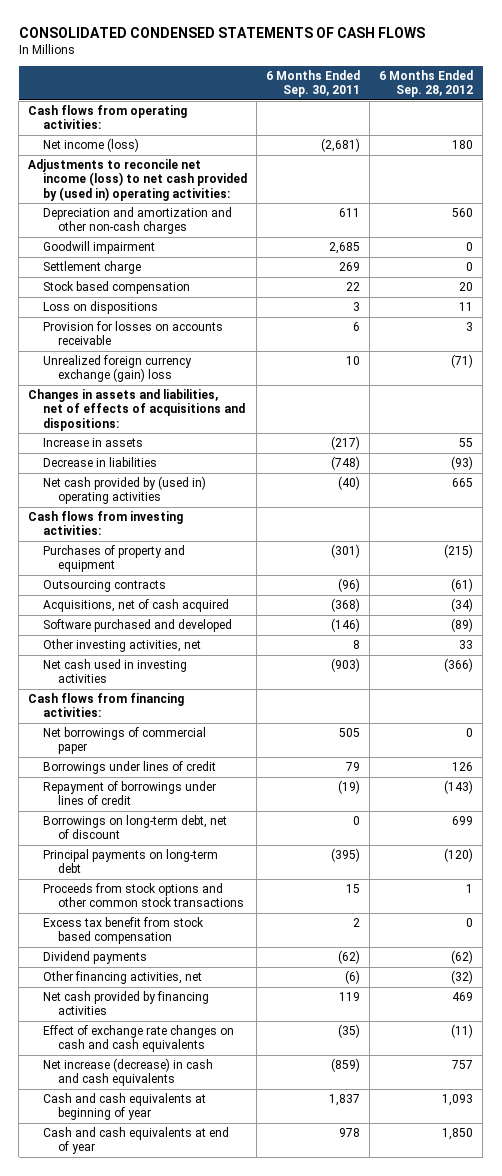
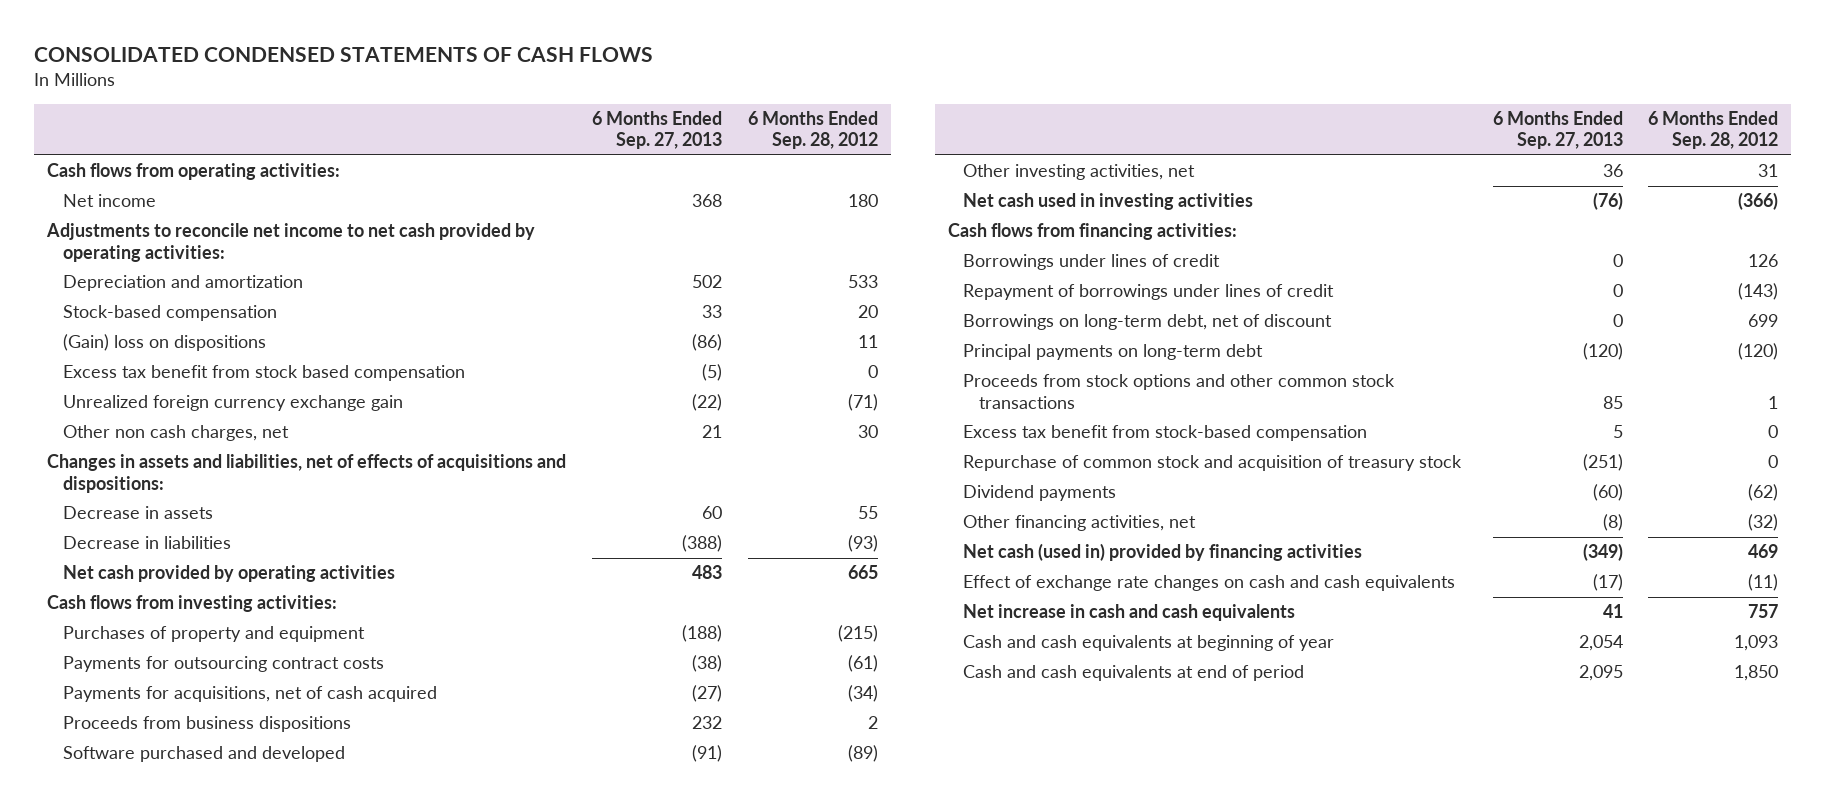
[266,70,361,98] 6 Months Ended Sep. 30, 2011 -> none
none -> [591,111,722,150] 6 Months Ended Sep. 27, 2013
[43,241,156,255] Goodwill impairment -> none
[43,261,142,275] Settlement charge -> none
[43,321,224,346] Provision for losses on accounts receivable -> none
[43,138,140,153] Net income (loss) -> [62,194,156,208] Net income
[28,159,248,201] Adjustments to reconcile net income (loss) to net cash provided by (used in) operating activities: -> [46,223,536,262] Adjustments to reconcile net income to net cash provided by operating activities:
[43,207,233,235] Depreciation and amortization and other non-cash charges -> [62,275,303,292] Depreciation and amortization
[452,208,474,218] 560 -> [847,275,878,289] 533
[43,281,191,295] Stock based compensation -> [62,305,277,322] Stock-based compensation
[43,301,159,315] Loss on dispositions -> [62,334,266,352] (Gain) loss on dispositions
[43,917,205,945] Excess tax benefit from stock based compensation -> [62,365,465,382] Excess tax benefit from stock based compensation
[43,355,193,383] Unrealized foreign currency exchange (gain) loss -> [62,395,403,412] Unrealized foreign currency exchange gain
none -> [62,425,289,442] Other non cash charges, net
[43,438,144,448] Increase in assets -> [62,506,213,520] Decrease in assets
[43,476,207,505] Net cash provided by (used in) operating activities -> [62,565,395,583] Net cash provided by operating activities
[43,580,167,593] Outsourcing contracts -> [62,656,384,673] Payments for outsourcing contract costs
[43,599,230,613] Acquisitions, net of cash acquired -> [62,686,437,703] Payments for acquisitions, net of cash acquired
none -> [62,716,351,733] Proceeds from business dispositions
[459,640,474,650] 33 -> [1758,164,1779,178] 31
[43,727,207,755] Net borrowings of commercial paper -> none
none -> [963,425,1368,442] Excess tax benefit from stock-based compensation
none -> [963,455,1463,472] Repurchase of common stock and acquisition of treasury stock
[43,991,210,1016] Net cash provided by financing activities -> [963,543,1363,562] Net cash (used in) provided by financing activities
[43,1058,214,1087] Net increase (decrease) in cash and cash equivalents -> [963,604,1296,622] Net increase in cash and cash equivalents
[43,1127,230,1155] Cash and cash equivalents at end of year -> [963,665,1305,682] Cash and cash equivalents at end of period

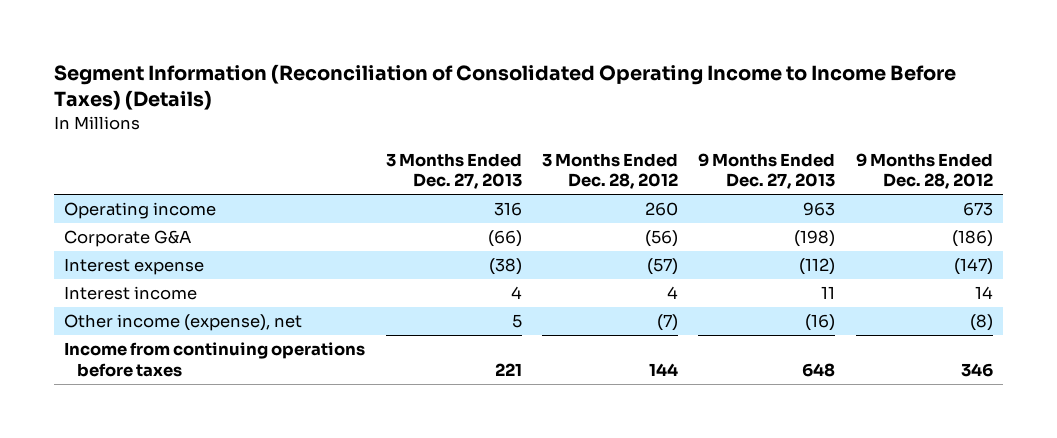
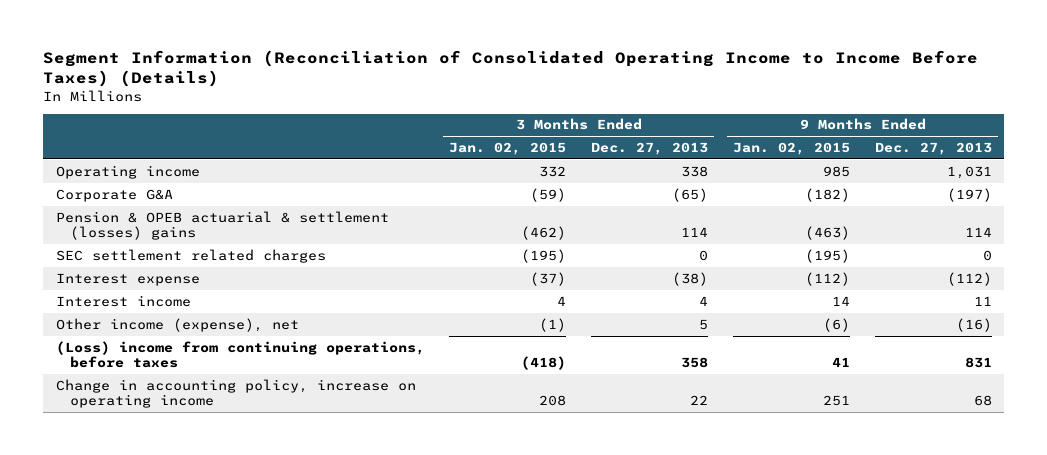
[542,152,679,190] 3 Months Ended Dec. 28, 2012 -> none
[855,152,993,190] 9 Months Ended Dec. 28, 2012 -> none
none -> [449,142,567,156] Jan. 02, 2015
none -> [733,142,851,156] Jan. 02, 2015
[493,202,522,217] 316 -> [681,165,709,177] 338
[803,202,836,217] 963 -> [946,165,992,179] 1,031
[487,230,522,248] (66) -> [672,187,709,202] (65)
[794,230,836,248] (198) -> [946,187,992,202] (197)
none -> [55,210,389,240] Pension & OPEB actuarial & settlement (losses) gains
none -> [55,248,326,263] SEC settlement related charges
[64,342,366,377] Income from continuing operations before taxes -> [55,340,425,368] (Loss) income from continuing operations, before taxes
[494,362,522,376] 221 -> [681,356,709,368] 358
[802,362,836,377] 648 -> [964,356,992,368] 831
none -> [55,378,416,408] Change in accounting policy, increase on operating income

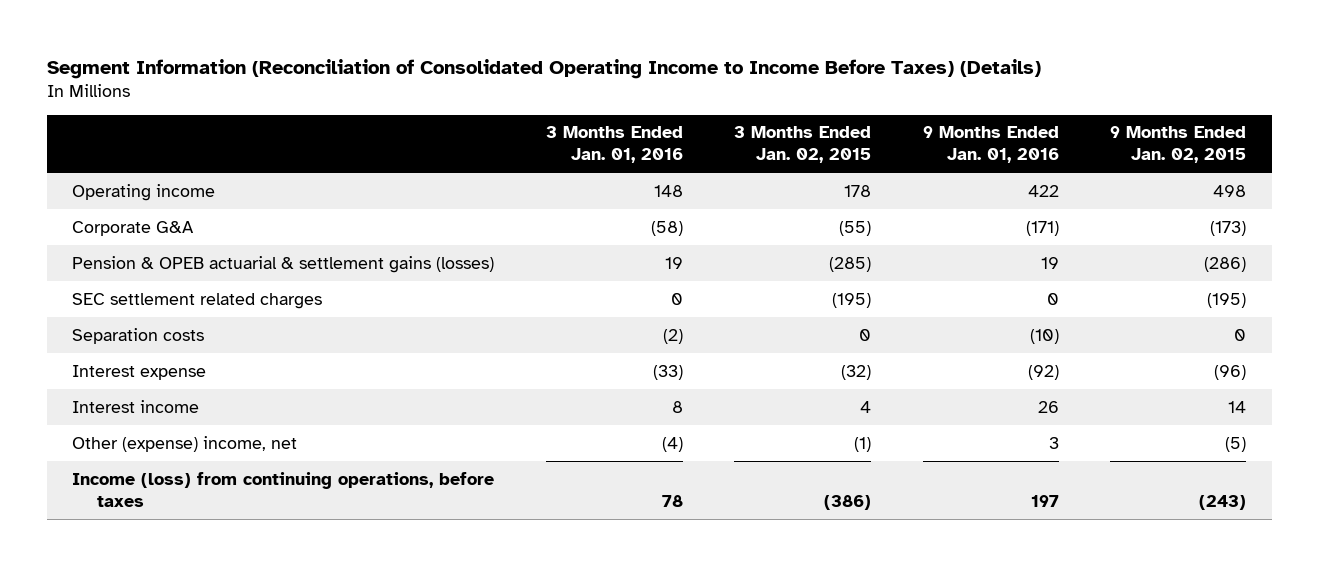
[591,142,709,156] Dec. 27, 2013 -> none
[874,142,992,156] Dec. 27, 2013 -> none
none -> [545,126,683,164] 3 Months Ended Jan. 01, 2016
none -> [922,126,1059,164] 9 Months Ended Jan. 01, 2016
[539,165,567,177] 332 -> [844,184,872,197] 178
[823,165,851,177] 985 -> [1212,184,1246,197] 498
[530,187,567,202] (59) -> [839,220,872,236] (55)
[805,187,851,202] (182) -> [1209,220,1246,236] (173)
[55,210,389,240] Pension & OPEB actuarial & settlement (losses) gains -> [72,255,495,273] Pension & OPEB actuarial & settlement gains (losses)
[521,225,567,240] (462) -> [829,256,872,272] (285)
[805,225,851,240] (463) -> [1203,256,1246,272] (286)
none -> [72,327,205,344] Separation costs
[530,271,567,286] (37) -> [841,364,872,380] (32)
[805,271,851,286] (112) -> [1213,364,1246,380] (96)
[55,378,416,408] Change in accounting policy, increase on operating income -> none
[55,317,299,332] Other income (expense), net -> [72,435,298,452] Other (expense) income, net
[823,317,851,332] (6) -> [1224,436,1246,452] (5)
[55,340,425,368] (Loss) income from continuing operations, before taxes -> [72,471,495,507] Income (loss) from continuing operations, before taxes
[521,355,567,370] (418) -> [824,494,872,510] (386)
[832,356,851,367] 41 -> [1198,494,1246,510] (243)

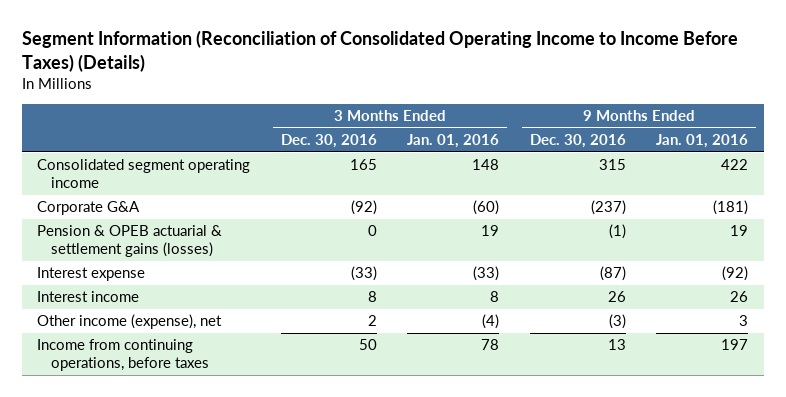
[734,126,872,164] 3 Months Ended Jan. 02, 2015 -> none
[1109,126,1246,164] 9 Months Ended Jan. 02, 2015 -> none
none -> [280,134,377,149] Dec. 30, 2016
none -> [529,134,626,149] Dec. 30, 2016
[72,183,216,201] Operating income -> [37,159,251,189] Consolidated segment operating income
[650,220,683,236] (58) -> [473,200,500,216] (60)
[1025,220,1059,236] (171) -> [713,200,749,216] (181)
[72,292,323,309] SEC settlement related charges -> none
[72,327,205,344] Separation costs -> none
[72,435,298,452] Other (expense) income, net -> [37,314,223,330] Other income (expense), net
[72,471,495,507] Income (loss) from continuing operations, before taxes -> [37,339,209,372] Income from continuing operations, before taxes

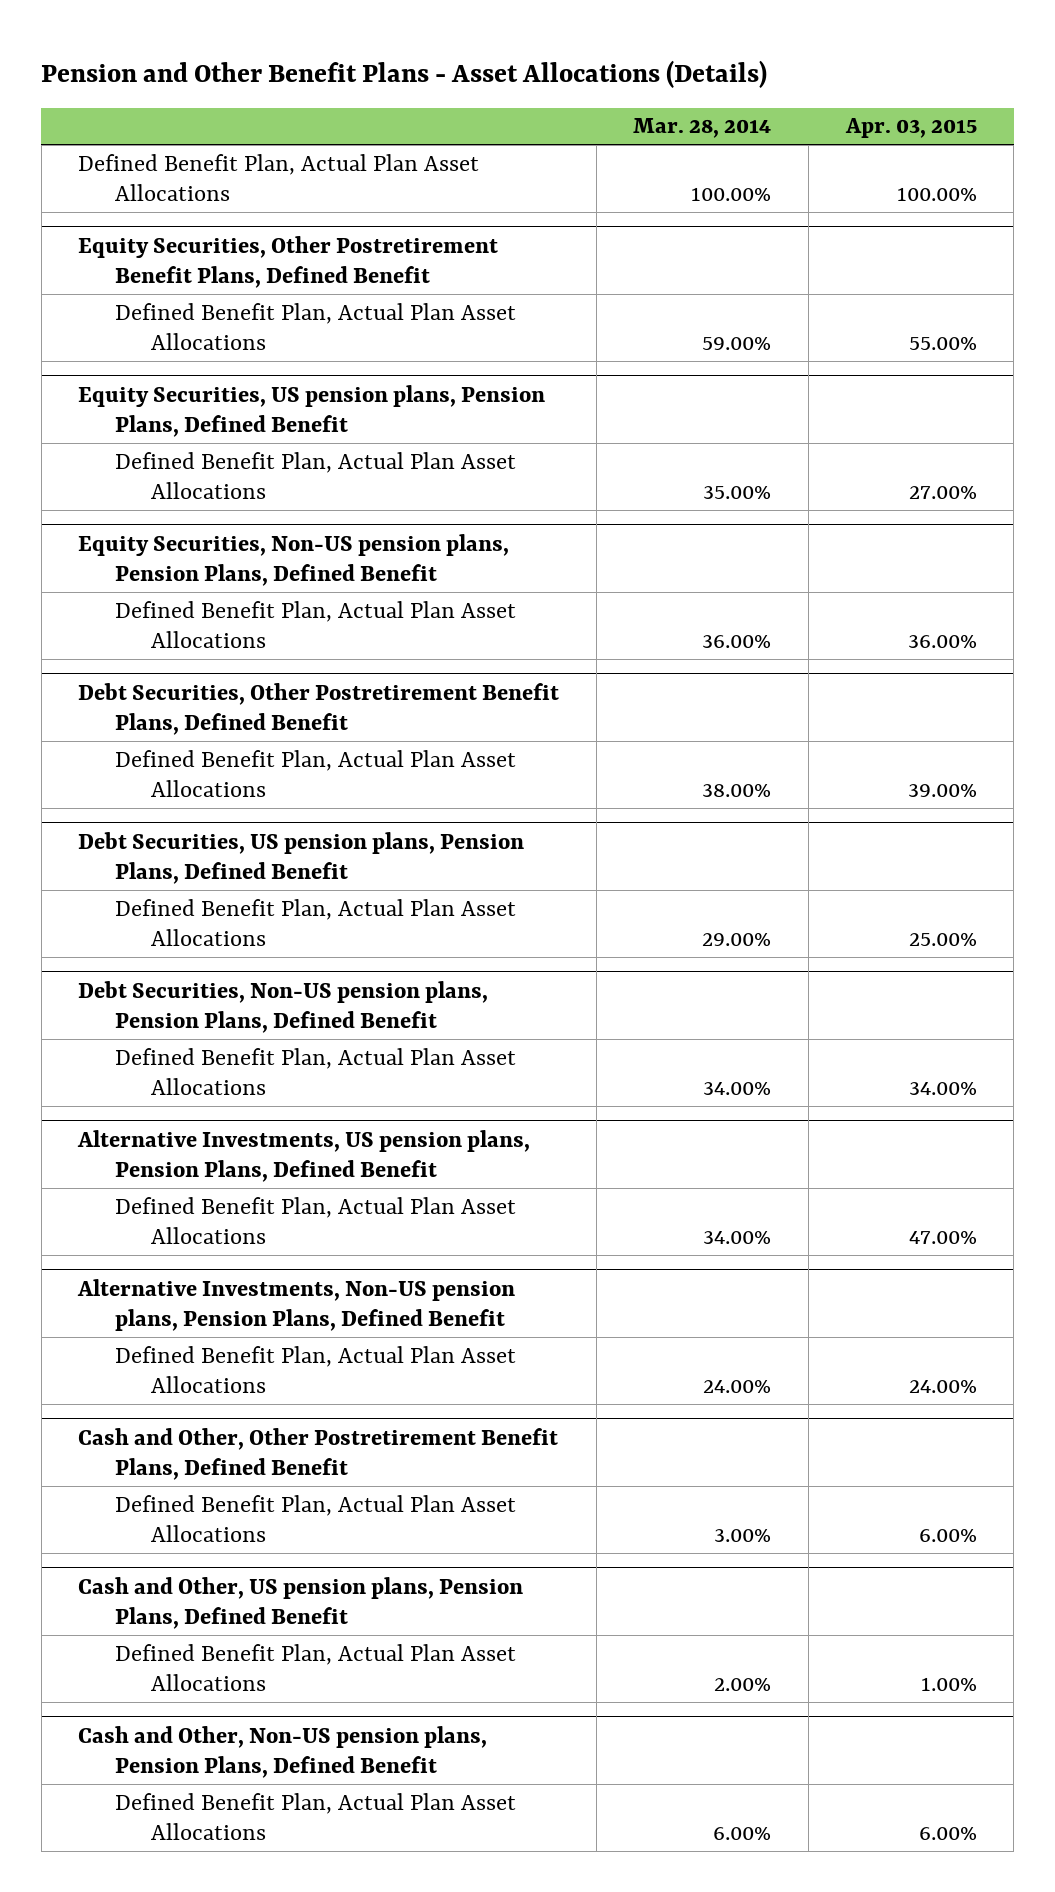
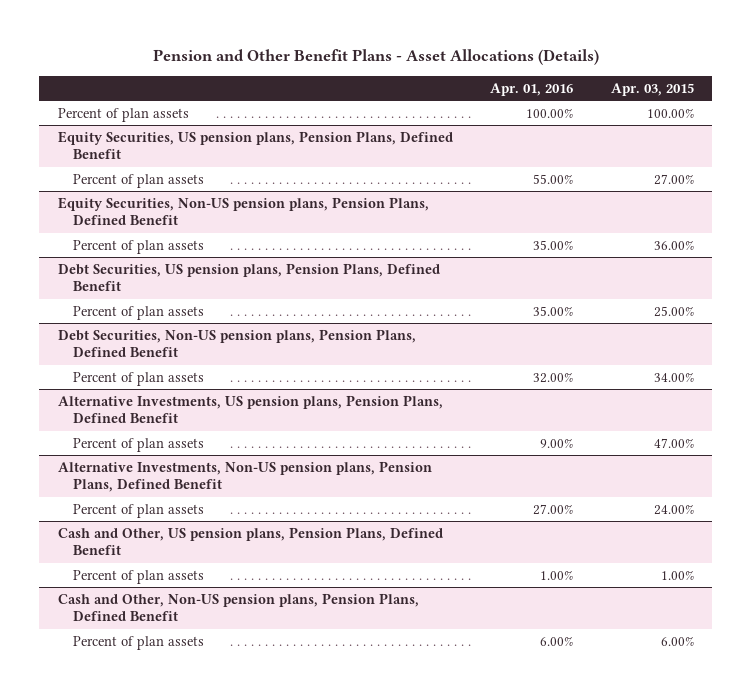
[633,118,772,139] Mar. 28, 2014 -> none
none -> [490,82,574,96] Apr. 01, 2016
[78,235,499,288] Equity Securities, Other Postretirement Benefit Plans, Defined Benefit -> none
[114,302,516,350] Defined Benefit Plan, Actual Plan Asset Allocations -> none
[78,153,480,201] Defined Benefit Plan, Actual Plan Asset Allocations -> [57,107,189,122] Percent of plan assets
[114,451,516,499] Defined Benefit Plan, Actual Plan Asset Allocations -> [73,173,205,188] Percent of plan assets
[78,682,560,735] Debt Securities, Other Postretirement Benefit Plans, Defined Benefit -> none
[114,749,516,797] Defined Benefit Plan, Actual Plan Asset Allocations -> none
[114,600,516,648] Defined Benefit Plan, Actual Plan Asset Allocations -> [73,239,205,254] Percent of plan assets
[114,898,516,946] Defined Benefit Plan, Actual Plan Asset Allocations -> [73,305,205,320] Percent of plan assets
[114,1047,516,1095] Defined Benefit Plan, Actual Plan Asset Allocations -> [73,371,205,386] Percent of plan assets
[114,1196,516,1244] Defined Benefit Plan, Actual Plan Asset Allocations -> [73,437,205,452] Percent of plan assets
[78,1427,559,1480] Cash and Other, Other Postretirement Benefit Plans, Defined Benefit -> none
[114,1494,516,1542] Defined Benefit Plan, Actual Plan Asset Allocations -> none
[114,1345,516,1393] Defined Benefit Plan, Actual Plan Asset Allocations -> [73,503,205,518] Percent of plan assets
[114,1643,516,1691] Defined Benefit Plan, Actual Plan Asset Allocations -> [73,569,205,584] Percent of plan assets
[114,1792,516,1840] Defined Benefit Plan, Actual Plan Asset Allocations -> [73,635,205,650] Percent of plan assets

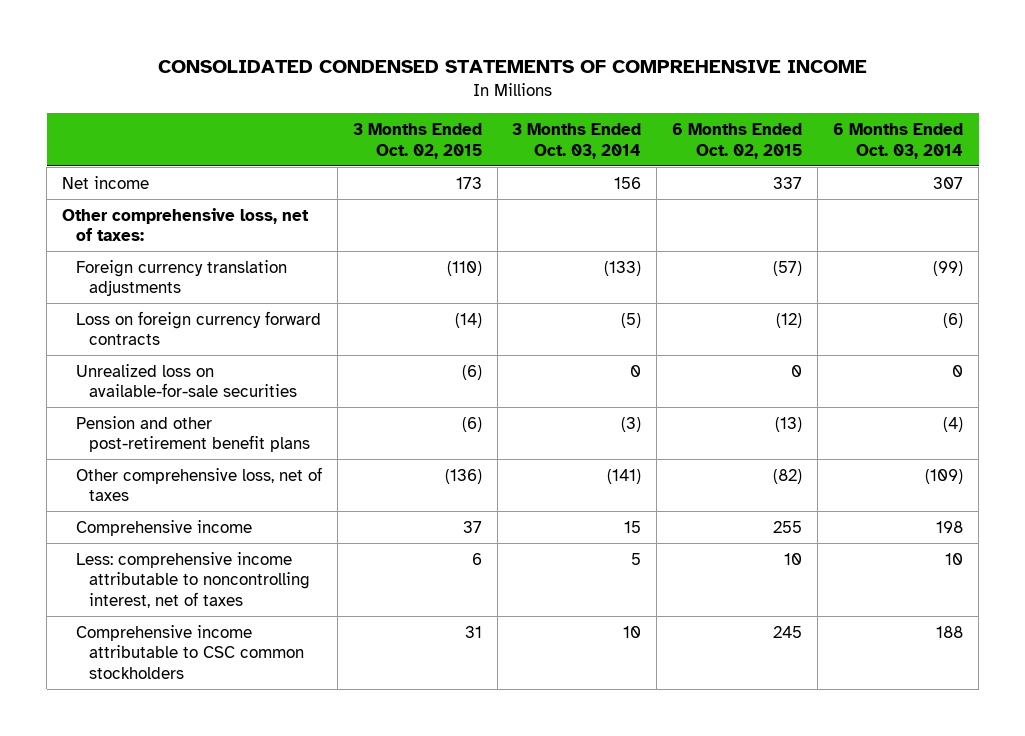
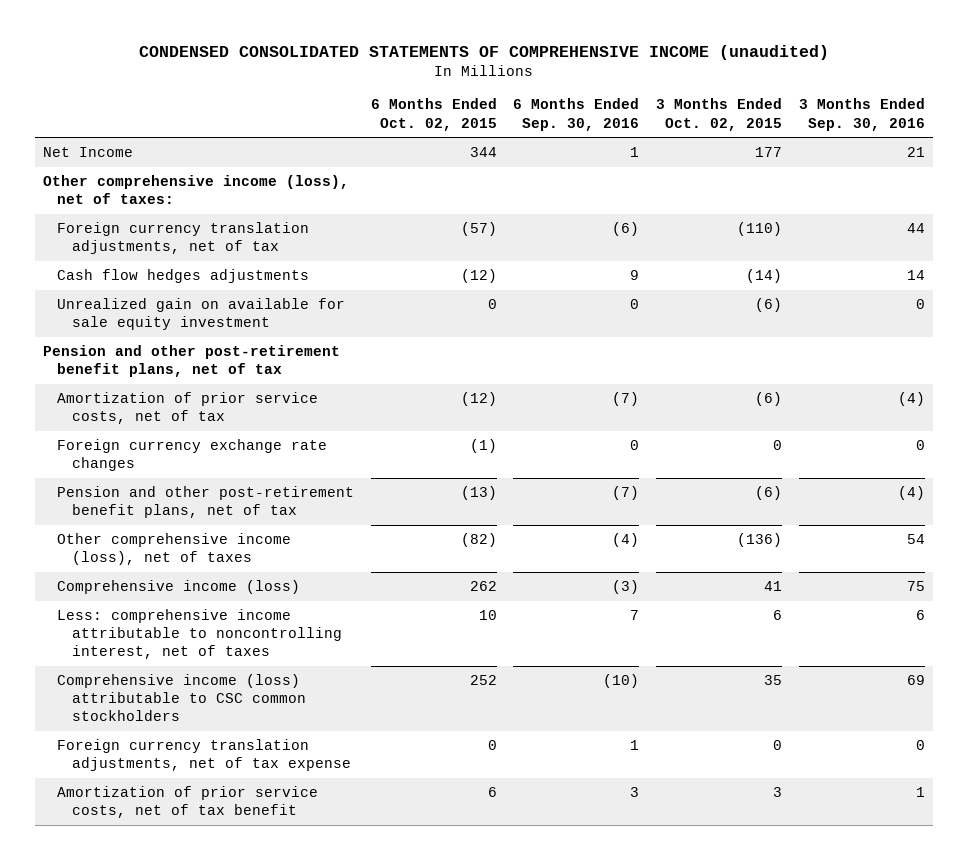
[157,60,867,74] CONSOLIDATED CONDENSED STATEMENTS OF COMPREHENSIVE INCOME -> [138,44,829,60] CONDENSED CONSOLIDATED STATEMENTS OF COMPREHENSIVE INCOME (unaudited)
[512,122,642,159] 3 Months Ended Oct. 03, 2014 -> none
[833,122,964,159] 6 Months Ended Oct. 03, 2014 -> none
none -> [513,98,640,131] 6 Months Ended Sep. 30, 2016
none -> [798,98,925,131] 3 Months Ended Sep. 30, 2016
[62,175,150,189] Net income -> [42,147,133,158] Net Income
[455,176,482,189] 173 -> [755,147,783,158] 177
[773,176,803,189] 337 -> [469,147,497,158] 344
[62,207,310,242] Other comprehensive loss, net of taxes: -> [42,175,349,205] Other comprehensive income (loss), net of taxes:
[75,259,287,297] Foreign currency translation adjustments -> [57,222,310,255] Foreign currency translation adjustments, net of tax
[75,310,321,346] Loss on foreign currency forward contracts -> [57,269,310,284] Cash flow hedges adjustments
[75,363,298,398] Unrealized loss on available-for-sale securities -> [57,298,346,331] Unrealized gain on available for sale equity investment
none -> [42,345,340,378] Pension and other post-retirement benefit plans, net of tax
none -> [57,392,319,425] Amortization of prior service costs, net of tax
none -> [57,439,328,472] Foreign currency exchange rate changes
[75,415,311,453] Pension and other post-retirement benefit plans -> [57,486,355,519] Pension and other post-retirement benefit plans, net of tax
[75,466,322,502] Other comprehensive loss, net of taxes -> [57,533,292,566] Other comprehensive income (loss), net of taxes
[75,519,252,536] Comprehensive income -> [57,580,301,595] Comprehensive income (loss)
[462,520,482,533] 37 -> [764,581,783,592] 41
[773,520,803,533] 255 -> [469,581,497,592] 262
[75,624,305,680] Comprehensive income attributable to CSC common stockholders -> [57,674,306,722] Comprehensive income (loss) attributable to CSC common stockholders
[464,625,482,638] 31 -> [764,675,783,686] 35
[773,625,803,638] 245 -> [469,675,497,686] 252
none -> [57,739,351,772] Foreign currency translation adjustments, net of tax expense
none -> [57,786,319,819] Amortization of prior service costs, net of tax benefit

